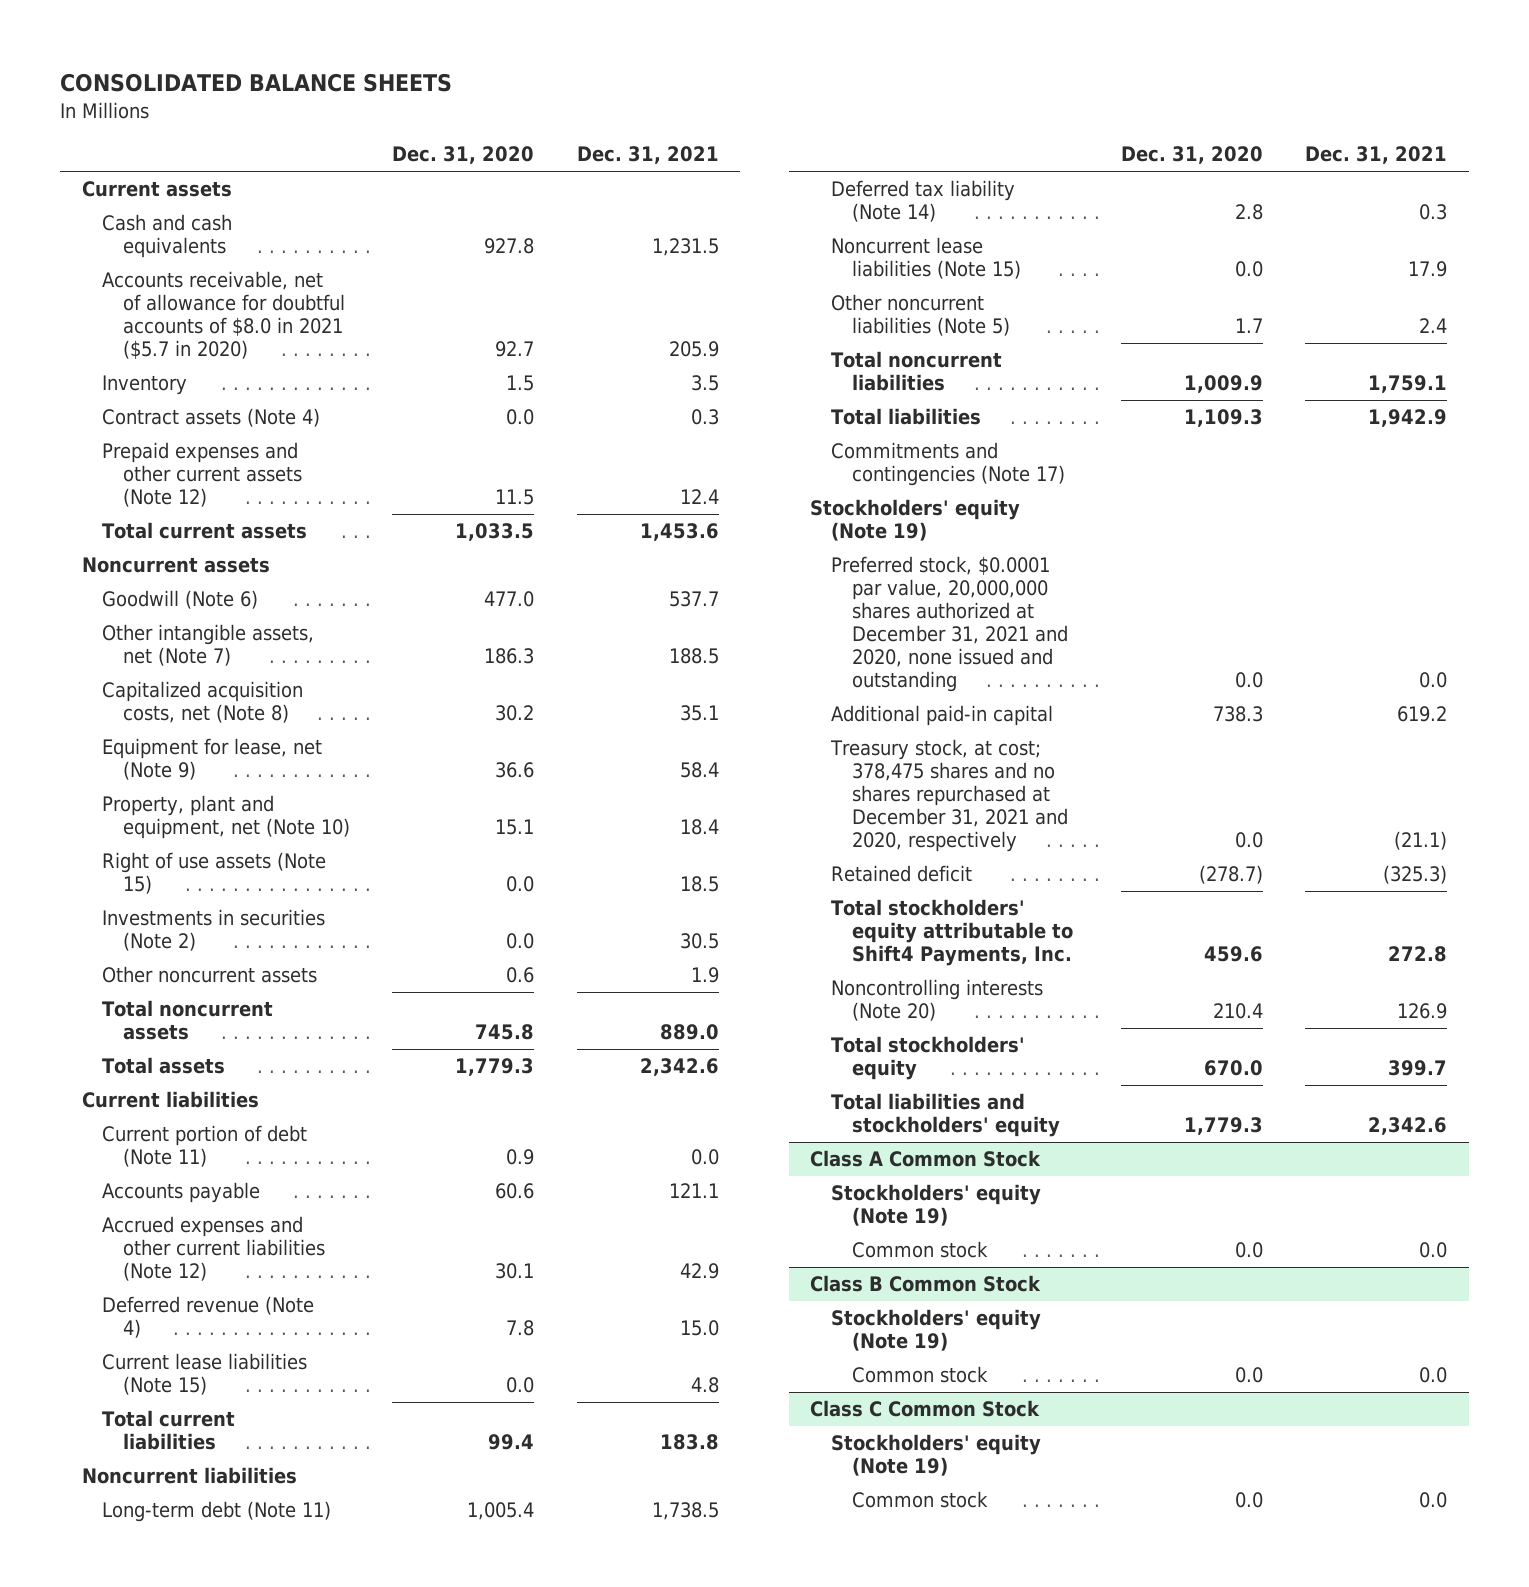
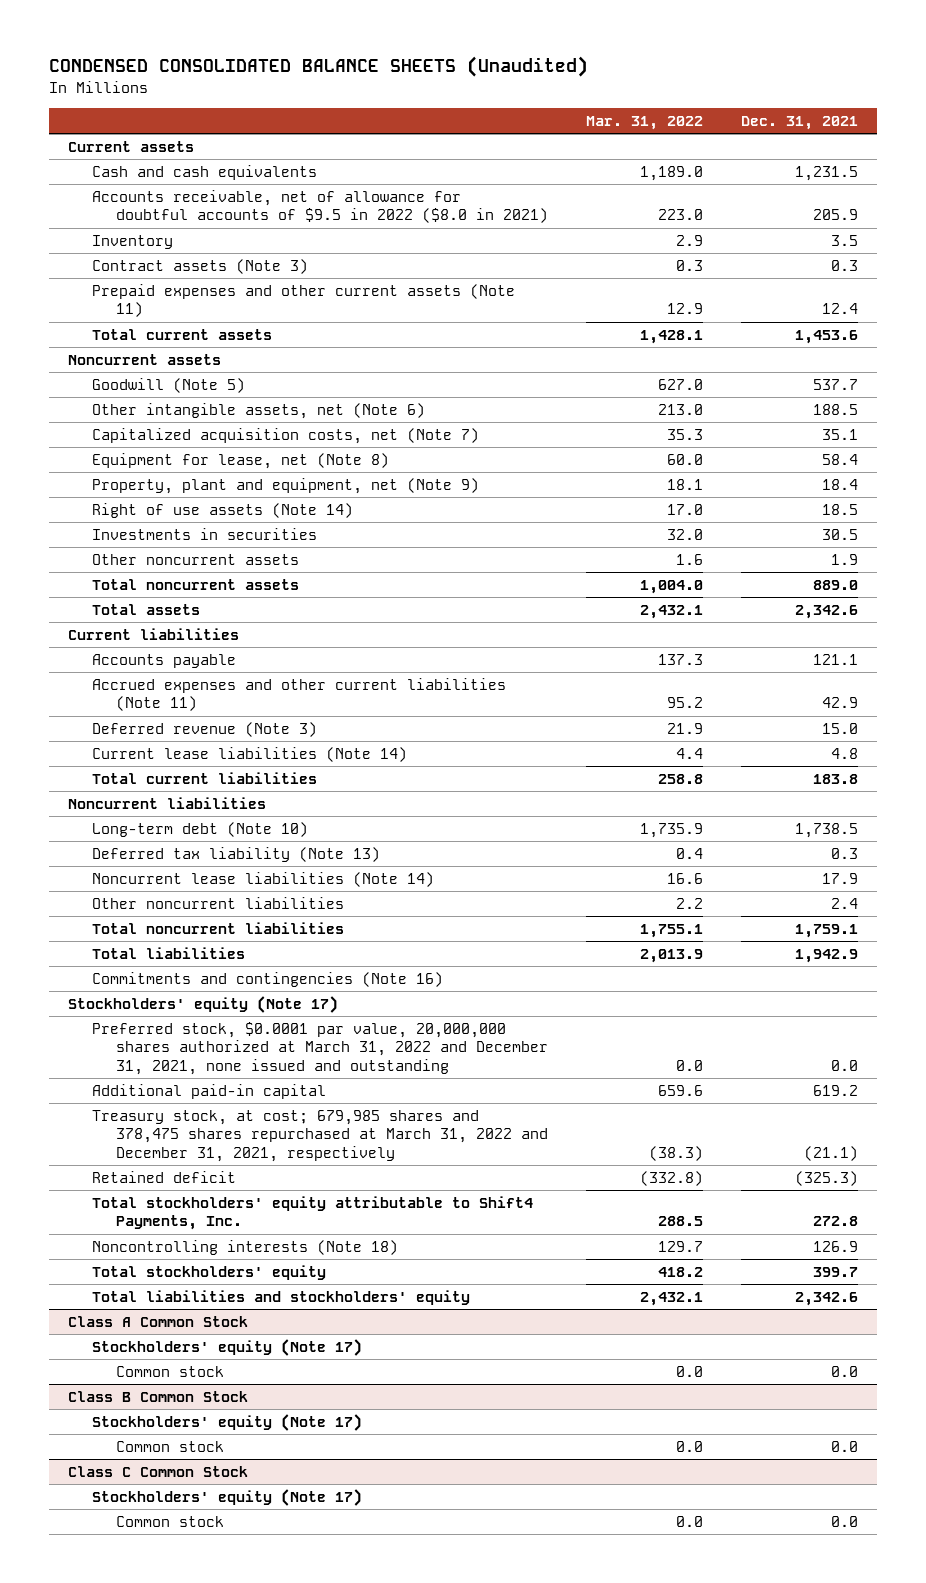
[60,73,453,93] CONSOLIDATED BALANCE SHEETS -> [48,56,588,78] CONDENSED CONSOLIDATED BALANCE SHEETS (Unaudited)
[392,146,535,165] Dec. 31, 2020 -> none
none -> [585,115,703,130] Mar. 31, 2022
[102,271,346,360] Accounts receivable, net of allowance for doubtful accounts of $8.0 in 2021 ($5.7 in 2020) -> [91,189,548,224] Accounts receivable, net of allowance for doubtful accounts of $9.5 in 2022 ($8.0 in 2021)
[102,408,321,428] Contract assets (Note 4) -> [91,258,308,274] Contract assets (Note 3)
[102,442,303,508] Prepaid expenses and other current assets (Note 12) -> [91,283,515,318] Prepaid expenses and other current assets (Note 11)
[102,590,259,610] Goodwill (Note 6) -> [91,377,245,393] Goodwill (Note 5)
[102,624,315,667] Other intangible assets, net (Note 7) -> [91,402,425,419] Other intangible assets, net (Note 6)
[102,681,304,724] Capitalized acquisition costs, net (Note 8) -> [91,427,479,444] Capitalized acquisition costs, net (Note 7)
[102,738,323,781] Equipment for lease, net (Note 9) -> [91,452,389,469] Equipment for lease, net (Note 8)
[102,795,351,840] Property, plant and equipment, net (Note 10) -> [91,477,479,494] Property, plant and equipment, net (Note 9)
[102,852,327,895] Right of use assets (Note 15) -> [91,502,353,518] Right of use assets (Note 14)
[102,909,326,952] Investments in securities (Note 2) -> [91,527,317,540] Investments in securities
[102,1125,308,1168] Current portion of debt (Note 11) -> none
[102,1216,326,1282] Accrued expenses and other current liabilities (Note 12) -> [91,677,506,712] Accrued expenses and other current liabilities (Note 11)
[102,1296,315,1339] Deferred revenue (Note 4) -> [91,721,317,737] Deferred revenue (Note 3)
[102,1353,308,1396] Current lease liabilities (Note 15) -> [91,746,407,762] Current lease liabilities (Note 14)
[102,1501,332,1523] Long-term debt (Note 11) -> [91,821,308,837] Long-term debt (Note 10)
[831,180,1016,223] Deferred tax liability (Note 14) -> [91,846,380,862] Deferred tax liability (Note 13)
[831,237,1021,280] Noncurrent lease liabilities (Note 15) -> [91,871,434,887] Noncurrent lease liabilities (Note 14)
[831,294,1010,337] Other noncurrent liabilities (Note 5) -> [91,896,344,909] Other noncurrent liabilities
[831,442,1065,487] Commitments and contingencies (Note 17) -> [91,971,443,987] Commitments and contingencies (Note 16)
[810,499,1021,542] Stockholders' equity (Note 19) -> [67,995,338,1013] Stockholders' equity (Note 17)
[831,556,1068,692] Preferred stock, $0.0001 par value, 20,000,000 shares authorized at December 31, 2021 and 2020, none issued and outstanding -> [91,1021,548,1076] Preferred stock, $0.0001 par value, 20,000,000 shares authorized at March 31, 2022 and December 31, 2021, none issued and outstanding
[830,739,1068,853] Treasury stock, at cost; 378,475 shares and no shares repurchased at December 31, 2021 and 2020, respectively -> [91,1109,548,1163] Treasury stock, at cost; 679,985 shares and 378,475 shares repurchased at March 31, 2022 and December 31, 2021, respectively
[831,979,1044,1022] Noncontrolling interests (Note 20) -> [91,1239,398,1255] Noncontrolling interests (Note 18)
[831,1184,1042,1227] Stockholders' equity (Note 19) -> [91,1338,362,1356] Stockholders' equity (Note 17)
[831,1309,1042,1352] Stockholders' equity (Note 19) -> [91,1413,362,1431] Stockholders' equity (Note 17)
[831,1434,1042,1477] Stockholders' equity (Note 19) -> [91,1488,362,1506] Stockholders' equity (Note 17)

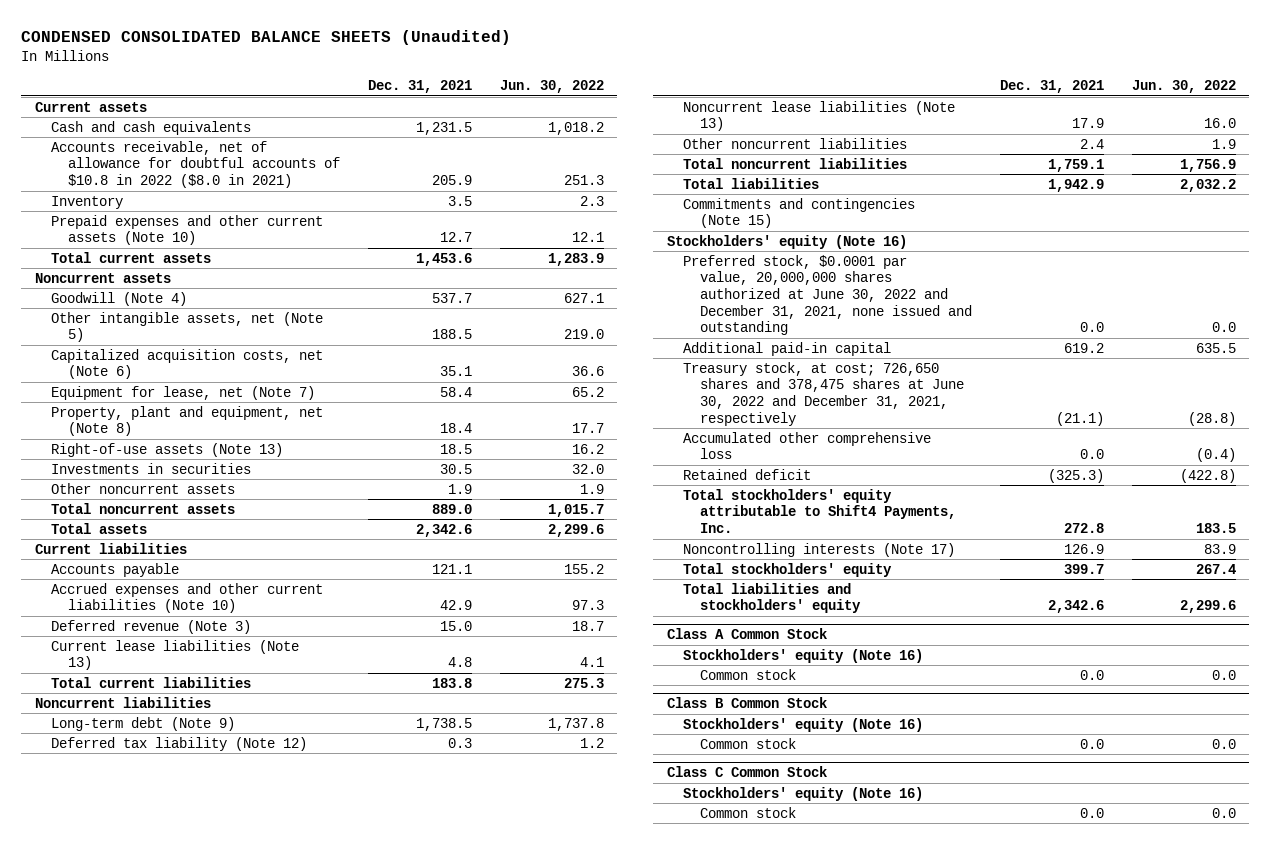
[585,115,703,130] Mar. 31, 2022 -> none
none -> [499,80,604,94] Jun. 30, 2022
[91,189,548,224] Accounts receivable, net of allowance for doubtful accounts of $9.5 in 2022 ($8.0 in 2021) -> [51,140,340,189] Accounts receivable, net of allowance for doubtful accounts of $10.8 in 2022 ($8.0 in 2021)
[91,258,308,274] Contract assets (Note 3) -> none
[91,283,515,318] Prepaid expenses and other current assets (Note 11) -> [51,214,324,246] Prepaid expenses and other current assets (Note 10)
[821,303,858,315] 12.4 -> [439,232,472,243] 12.7
[91,377,245,393] Goodwill (Note 5) -> [51,291,188,306] Goodwill (Note 4)
[91,402,425,419] Other intangible assets, net (Note 6) -> [51,311,324,343] Other intangible assets, net (Note 5)
[91,427,479,444] Capitalized acquisition costs, net (Note 7) -> [51,348,324,380] Capitalized acquisition costs, net (Note 6)
[91,452,389,469] Equipment for lease, net (Note 8) -> [51,385,316,400] Equipment for lease, net (Note 7)
[91,477,479,494] Property, plant and equipment, net (Note 9) -> [51,405,324,437] Property, plant and equipment, net (Note 8)
[91,502,353,518] Right of use assets (Note 14) -> [51,442,284,457] Right-of-use assets (Note 13)
[91,677,506,712] Accrued expenses and other current liabilities (Note 11) -> [51,582,324,614] Accrued expenses and other current liabilities (Note 10)
[91,746,407,762] Current lease liabilities (Note 14) -> [51,639,300,671] Current lease liabilities (Note 13)
[91,821,308,837] Long-term debt (Note 10) -> [51,716,236,731] Long-term debt (Note 9)
[91,846,380,862] Deferred tax liability (Note 13) -> [51,736,308,751] Deferred tax liability (Note 12)
[91,871,434,887] Noncurrent lease liabilities (Note 14) -> [683,100,956,132] Noncurrent lease liabilities (Note 13)
[91,971,443,987] Commitments and contingencies (Note 16) -> [683,197,916,229] Commitments and contingencies (Note 15)
[67,995,338,1013] Stockholders' equity (Note 17) -> [666,234,907,249] Stockholders' equity (Note 16)
[91,1021,548,1076] Preferred stock, $0.0001 par value, 20,000,000 shares authorized at March 31, 2022 and December 31, 2021, none issued and outstanding -> [683,254,972,336] Preferred stock, $0.0001 par value, 20,000,000 shares authorized at June 30, 2022 and December 31, 2021, none issued and outstanding
[91,1109,548,1163] Treasury stock, at cost; 679,985 shares and 378,475 shares repurchased at March 31, 2022 and December 31, 2021, respectively -> [683,361,964,426] Treasury stock, at cost; 726,650 shares and 378,475 shares at June 30, 2022 and December 31, 2021, respectively
none -> [683,431,932,460] Accumulated other comprehensive loss
[91,1239,398,1255] Noncontrolling interests (Note 18) -> [683,542,956,557] Noncontrolling interests (Note 17)
[91,1338,362,1356] Stockholders' equity (Note 17) -> [683,648,924,663] Stockholders' equity (Note 16)
[91,1413,362,1431] Stockholders' equity (Note 17) -> [683,717,924,732] Stockholders' equity (Note 16)
[91,1488,362,1506] Stockholders' equity (Note 17) -> [683,786,924,801] Stockholders' equity (Note 16)

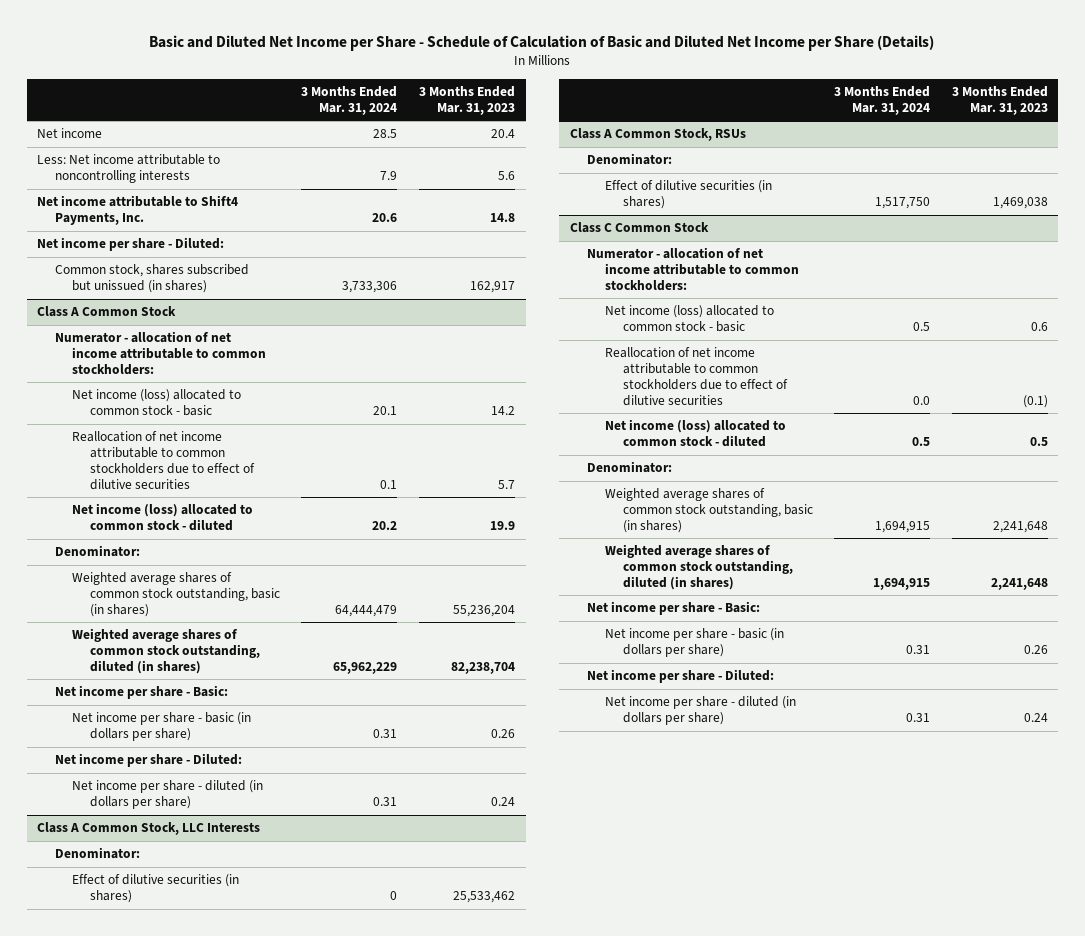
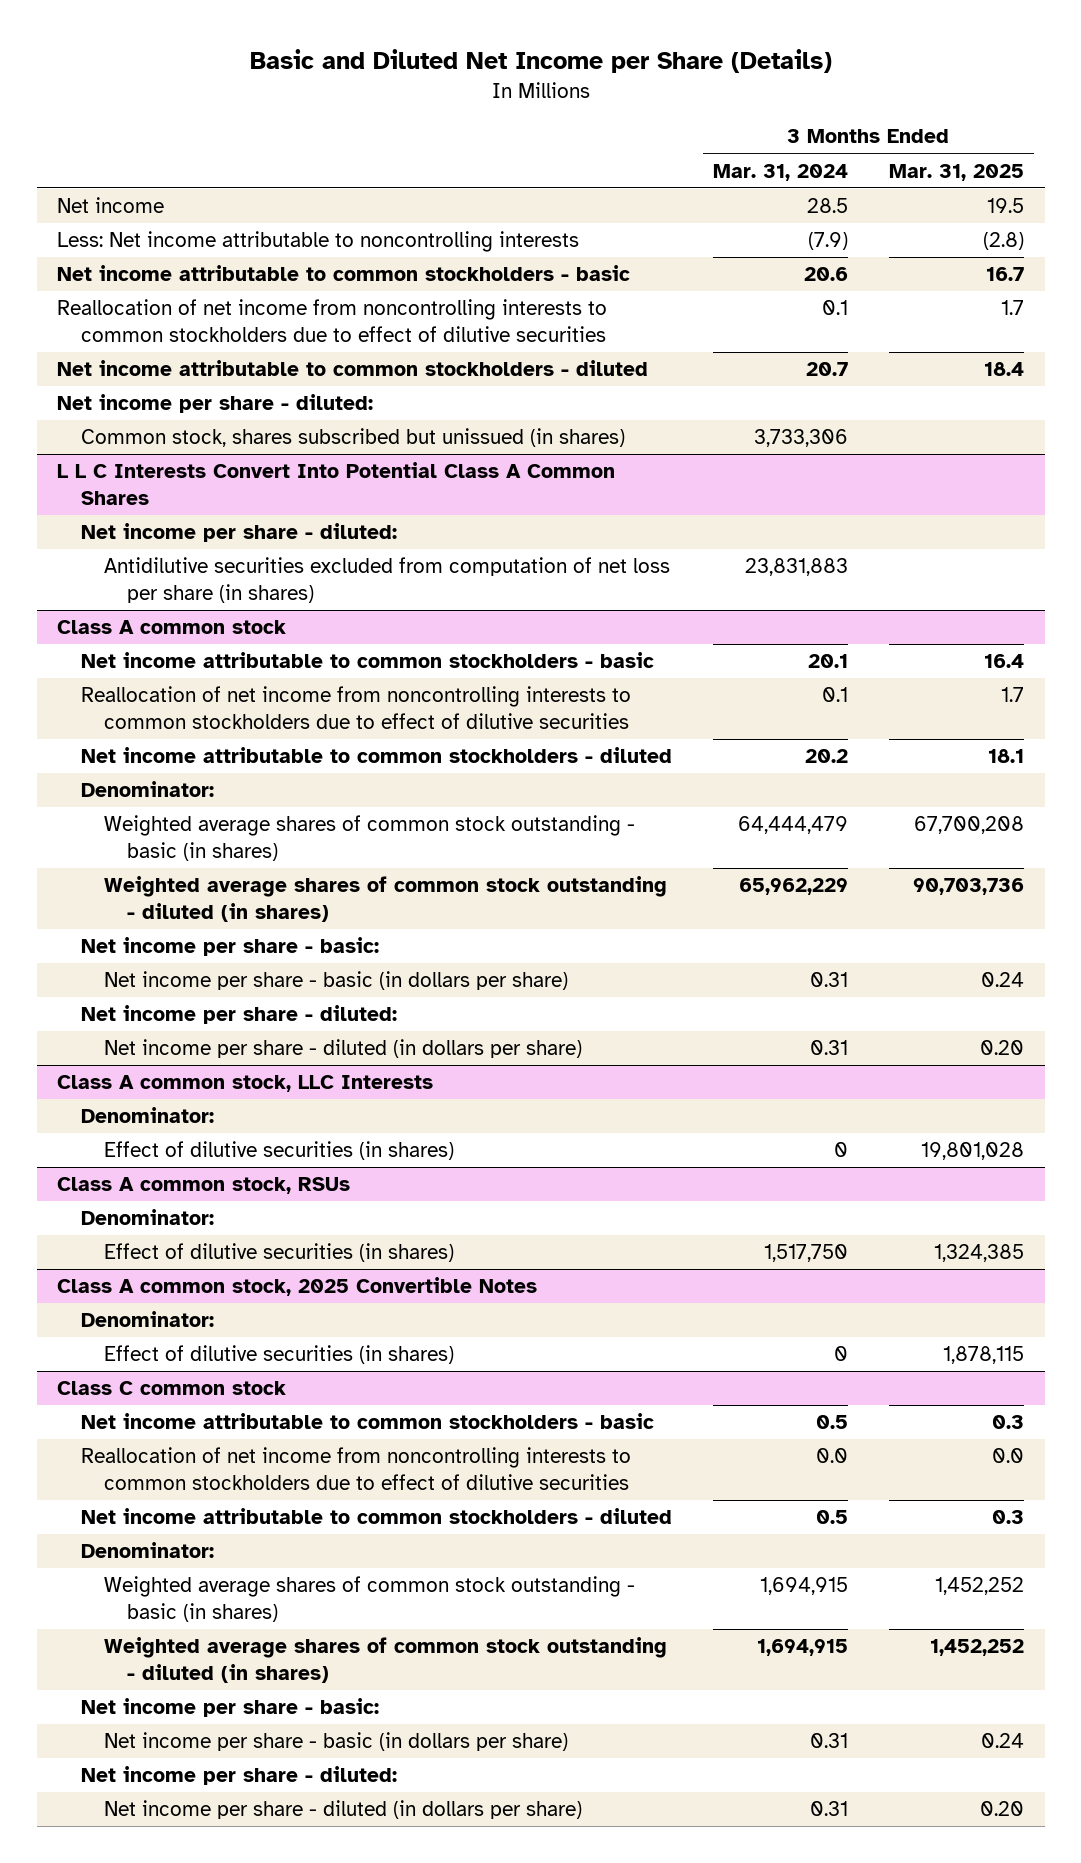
[149,35,935,52] Basic and Diluted Net Income per Share - Schedule of Calculation of Basic and Diluted Net Income per Share (Details) -> [249,49,832,74] Basic and Diluted Net Income per Share (Details)
[418,86,515,116] 3 Months Ended Mar. 31, 2023 -> none
none -> [889,163,1025,181] Mar. 31, 2025
[37,195,239,226] Net income attributable to Shift4 Payments, Inc. -> none
[380,171,398,181] 7.9 -> [807,232,848,251] (7.9)
none -> [57,265,631,282] Net income attributable to common stockholders - basic
none -> [57,299,608,342] Reallocation of net income from noncontrolling interests to common stockholders due to effect of dilutive securities
none -> [57,360,649,377] Net income attributable to common stockholders - diluted
[37,237,225,252] Net income per share - Diluted: -> [57,394,374,414] Net income per share - diluted:
[54,331,267,376] Numerator - allocation of net income attributable to common stockholders: -> none
none -> [57,462,616,505] L L C Interests Convert Into Potential Class A Common Shares
none -> [80,523,397,543] Net income per share - diluted:
none -> [103,557,670,603] Antidilutive securities excluded from computation of net loss per share (in shares)
[37,306,177,318] Class A Common Stock -> [57,620,287,635] Class A common stock
[72,389,242,417] Net income (loss) allocated to common stock - basic -> [80,652,654,669] Net income attributable to common stockholders - basic
[72,431,255,490] Reallocation of net income attributable to common stockholders due to effect of dilutive securities -> [80,686,631,729] Reallocation of net income from noncontrolling interests to common stockholders due to effect of dilutive securities
[72,503,254,532] Net income (loss) allocated to common stock - diluted -> [80,747,672,764] Net income attributable to common stockholders - diluted
[72,572,280,618] Weighted average shares of common stock outstanding, basic (in shares) -> [103,815,635,861] Weighted average shares of common stock outstanding - basic (in shares)
[72,628,260,675] Weighted average shares of common stock outstanding, diluted (in shares) -> [103,876,667,922] Weighted average shares of common stock outstanding - diluted (in shares)
[54,685,228,700] Net income per share - Basic: -> [80,937,379,957] Net income per share - basic:
[54,753,242,768] Net income per share - Diluted: -> [80,1005,397,1025] Net income per share - diluted:
[37,822,261,836] Class A Common Stock, LLC Interests -> [57,1075,434,1093] Class A common stock, LLC Interests
[569,128,746,142] Class A Common Stock, RSUs -> [57,1177,351,1195] Class A common stock, RSUs
[569,222,709,234] Class C Common Stock -> none
[587,247,800,292] Numerator - allocation of net income attributable to common stockholders: -> none
[605,305,775,333] Net income (loss) allocated to common stock - basic -> none
[605,347,788,406] Reallocation of net income attributable to common stockholders due to effect of dilutive securities -> none
[605,419,787,448] Net income (loss) allocated to common stock - diluted -> none
none -> [57,1277,538,1297] Class A common stock, 2025 Convertible Notes
none -> [103,1345,454,1365] Effect of dilutive securities (in shares)
none -> [57,1381,287,1396] Class C common stock
none -> [80,1413,654,1430] Net income attributable to common stockholders - basic
none -> [80,1447,631,1490] Reallocation of net income from noncontrolling interests to common stockholders due to effect of dilutive securities
none -> [80,1508,672,1525] Net income attributable to common stockholders - diluted
none -> [80,1542,214,1559] Denominator:
[605,488,813,534] Weighted average shares of common stock outstanding, basic (in shares) -> [103,1576,635,1622] Weighted average shares of common stock outstanding - basic (in shares)
[605,544,793,591] Weighted average shares of common stock outstanding, diluted (in shares) -> [103,1637,667,1683] Weighted average shares of common stock outstanding - diluted (in shares)
[587,601,761,616] Net income per share - Basic: -> [80,1698,379,1718] Net income per share - basic:
[587,669,775,684] Net income per share - Diluted: -> [80,1766,397,1786] Net income per share - diluted:

